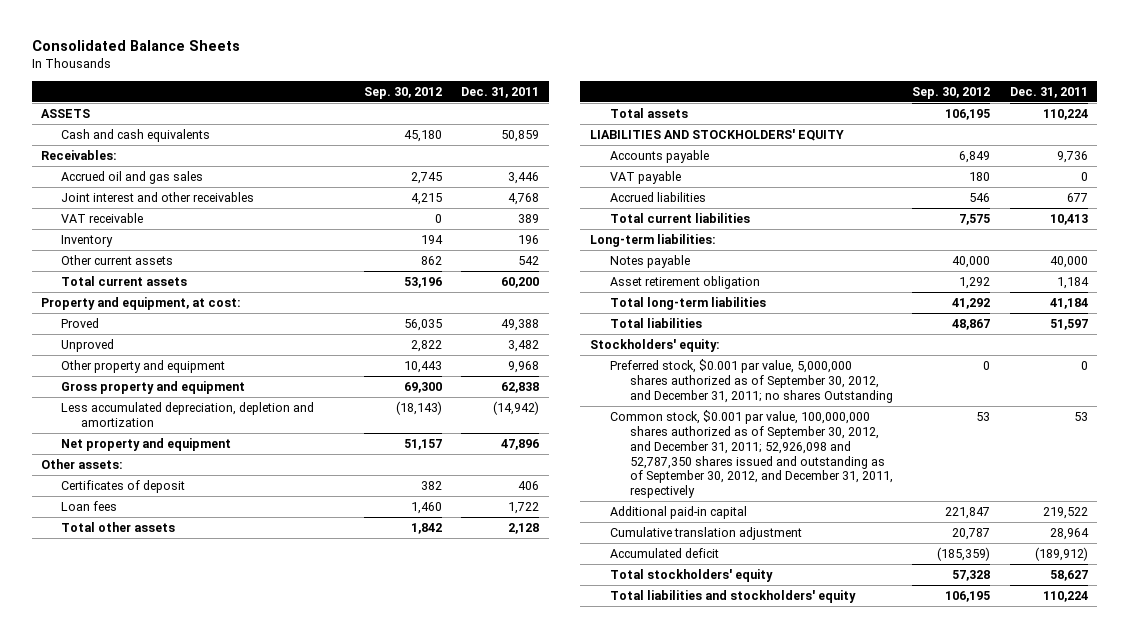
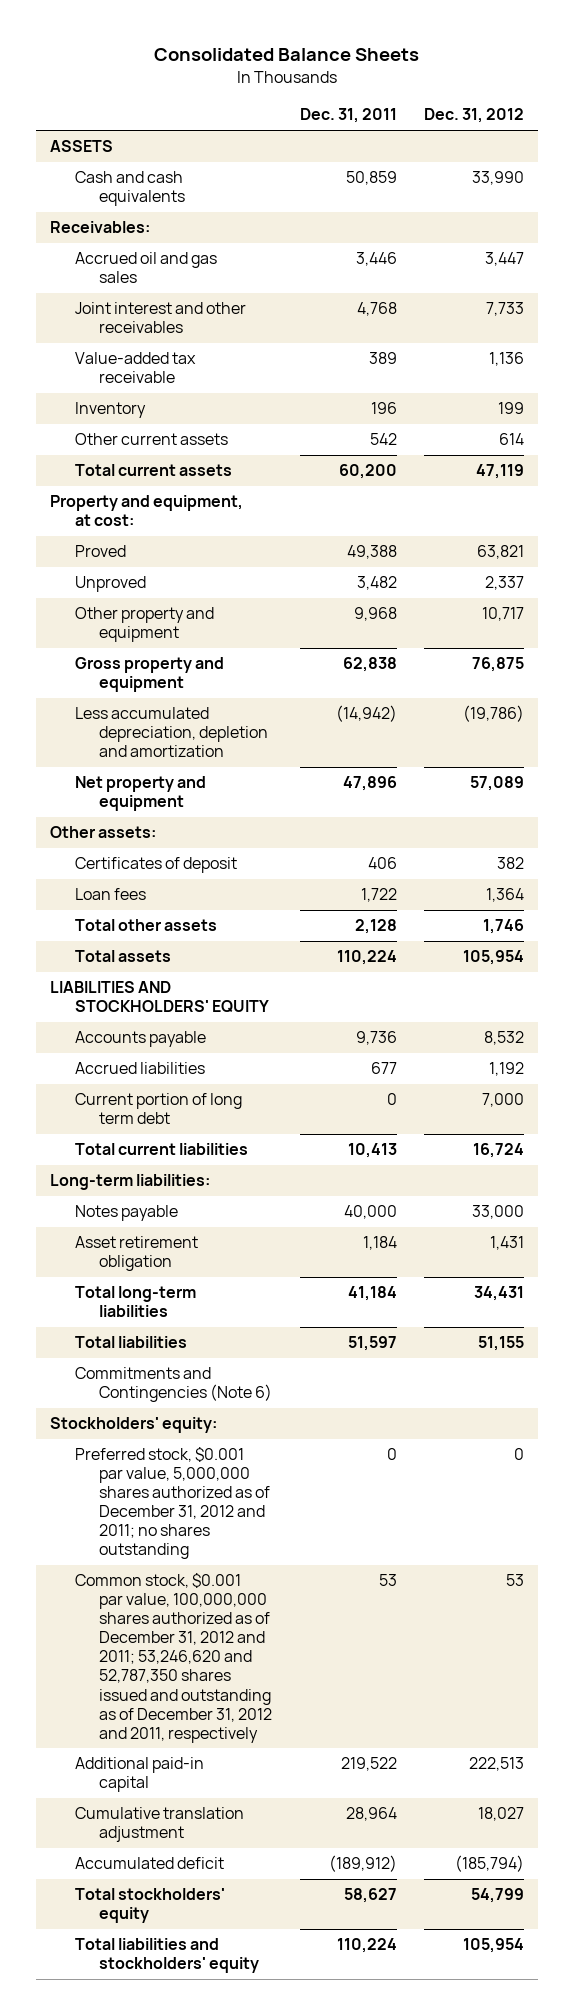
[363,86,442,99] Sep. 30, 2012 -> none
none -> [424,108,525,124] Dec. 31, 2012
[61,212,144,223] VAT receivable -> [74,352,196,384] Value-added tax receivable
[610,170,682,184] VAT payable -> none
none -> [74,1093,242,1125] Current portion of long term debt
none -> [74,1367,273,1403] Commitments and Contingencies (Note 6)
[610,358,894,403] Preferred stock, $0.001 par value, 5,000,000 shares authorized as of September 30, 2012, and December 31, 2011; no shares Outstanding -> [74,1447,271,1560] Preferred stock, $0.001 par value, 5,000,000 shares authorized as of December 31, 2012 and 2011; no shares outstanding
[610,409,894,499] Common stock, $0.001 par value, 100,000,000 shares authorized as of September 30, 2012, and December 31, 2011; 52,926,098 and 52,787,350 shares issued and outstanding as of September 30, 2012, and December 31, 2011, respectively -> [74,1573,273,1743] Common stock, $0.001 par value, 100,000,000 shares authorized as of December 31, 2012 and 2011; 53,246,620 and 52,787,350 shares issued and outstanding as of December 31, 2012 and 2011, respectively

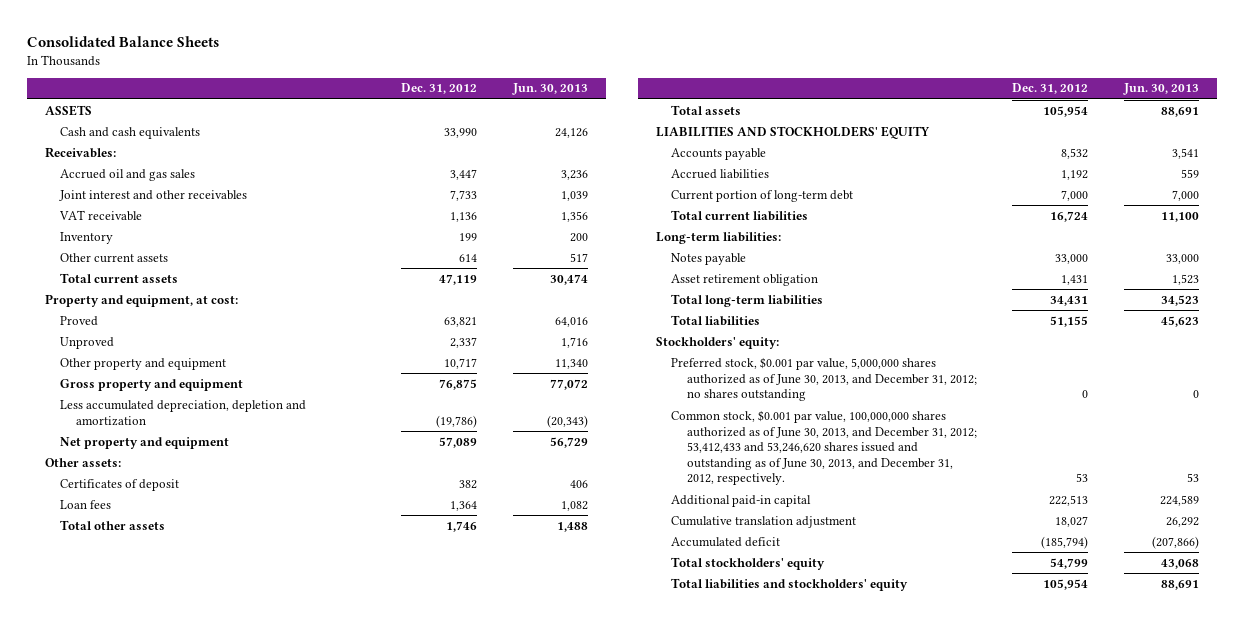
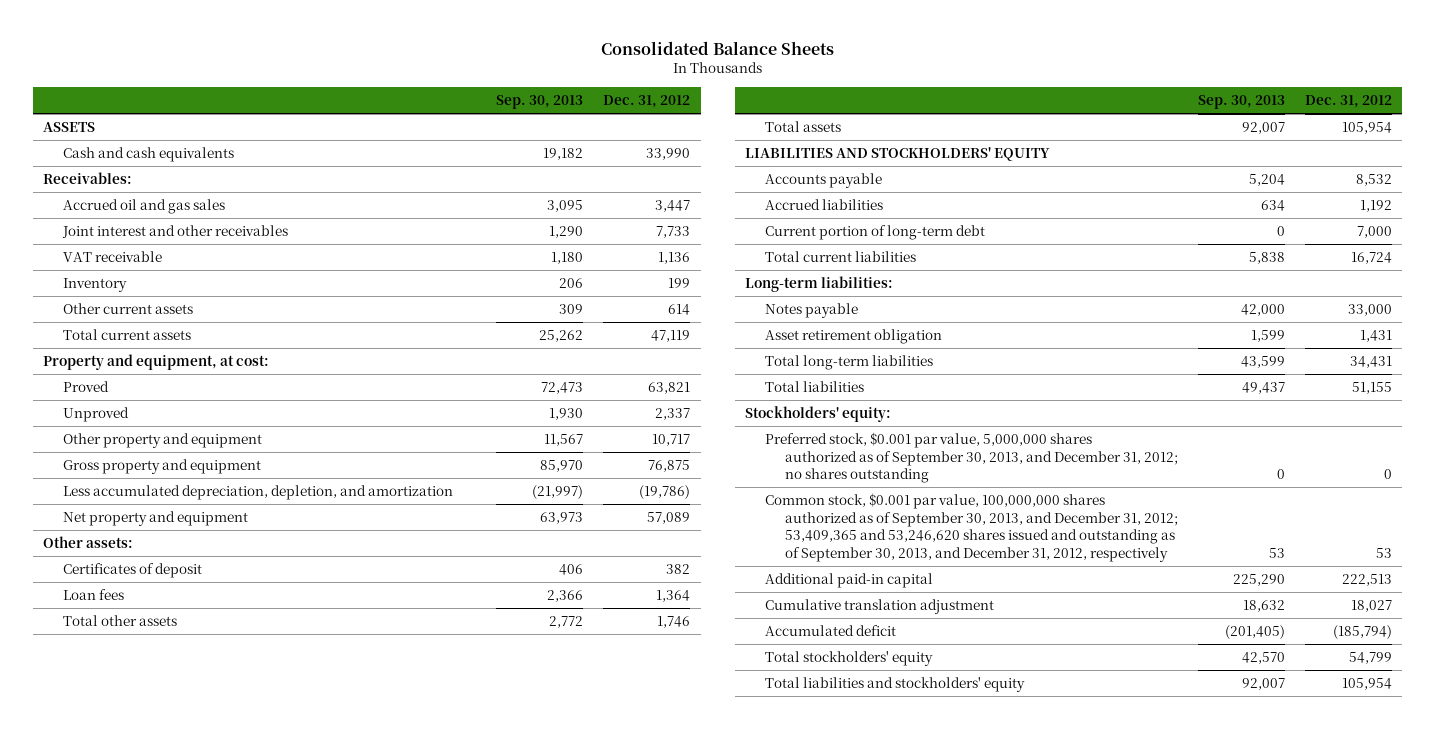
[512,83,589,96] Jun. 30, 2013 -> none
none -> [496,95,584,110] Sep. 30, 2013
[60,399,307,426] Less accumulated depreciation, depletion and amortization -> [63,485,454,501] Less accumulated depreciation, depletion, and amortization
[671,356,977,402] Preferred stock, $0.001 par value, 5,000,000 shares authorized as of June 30, 2013, and December 31, 2012; no shares outstanding -> [764,432,1178,484] Preferred stock, $0.001 par value, 5,000,000 shares authorized as of September 30, 2013, and December 31, 2012; no shares outstanding
[671,409,977,486] Common stock, $0.001 par value, 100,000,000 shares authorized as of June 30, 2013, and December 31, 2012; 53,412,433 and 53,246,620 shares issued and outstanding as of June 30, 2013, and December 31, 2012, respectively. -> [764,493,1178,562] Common stock, $0.001 par value, 100,000,000 shares authorized as of September 30, 2013, and December 31, 2012; 53,409,365 and 53,246,620 shares issued and outstanding as of September 30, 2013, and December 31, 2012, respectively

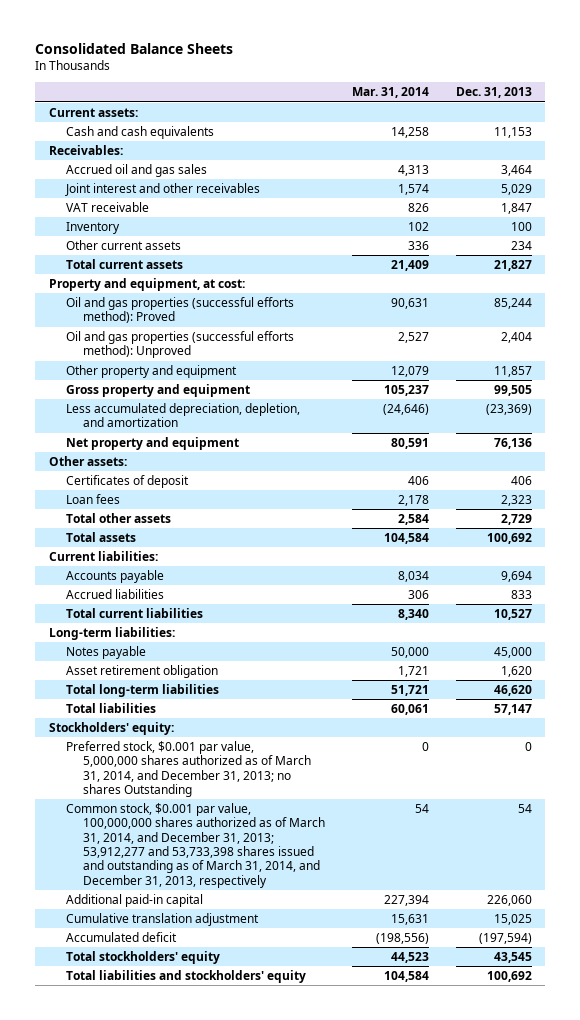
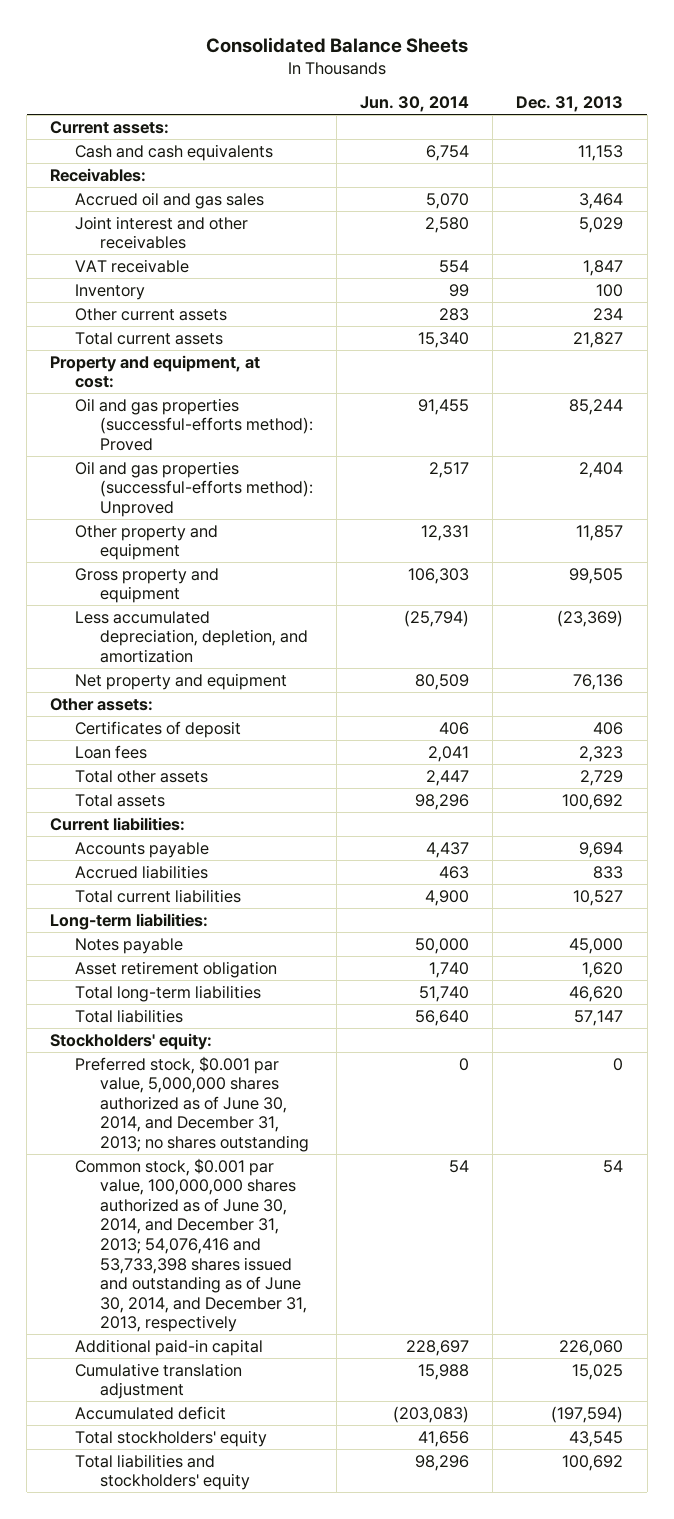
[351,87,429,99] Mar. 31, 2014 -> none
none -> [359,96,469,113] Jun. 30, 2014
[65,297,294,324] Oil and gas properties (successful efforts method): Proved -> [75,397,313,451] Oil and gas properties (successful-efforts method): Proved
[65,331,294,359] Oil and gas properties (successful efforts method): Unproved -> [75,460,313,517] Oil and gas properties (successful-efforts method): Unproved
[65,741,311,797] Preferred stock, $0.001 par value, 5,000,000 shares authorized as of March 31, 2014, and December 31, 2013; no shares Outstanding -> [75,1055,309,1153] Preferred stock, $0.001 par value, 5,000,000 shares authorized as of June 30, 2014, and December 31, 2013; no shares outstanding
[65,803,325,888] Common stock, $0.001 par value, 100,000,000 shares authorized as of March 31, 2014, and December 31, 2013; 53,912,277 and 53,733,398 shares issued and outstanding as of March 31, 2014, and December 31, 2013, respectively -> [75,1157,307,1333] Common stock, $0.001 par value, 100,000,000 shares authorized as of June 30, 2014, and December 31, 2013; 54,076,416 and 53,733,398 shares issued and outstanding as of June 30, 2014, and December 31, 2013, respectively

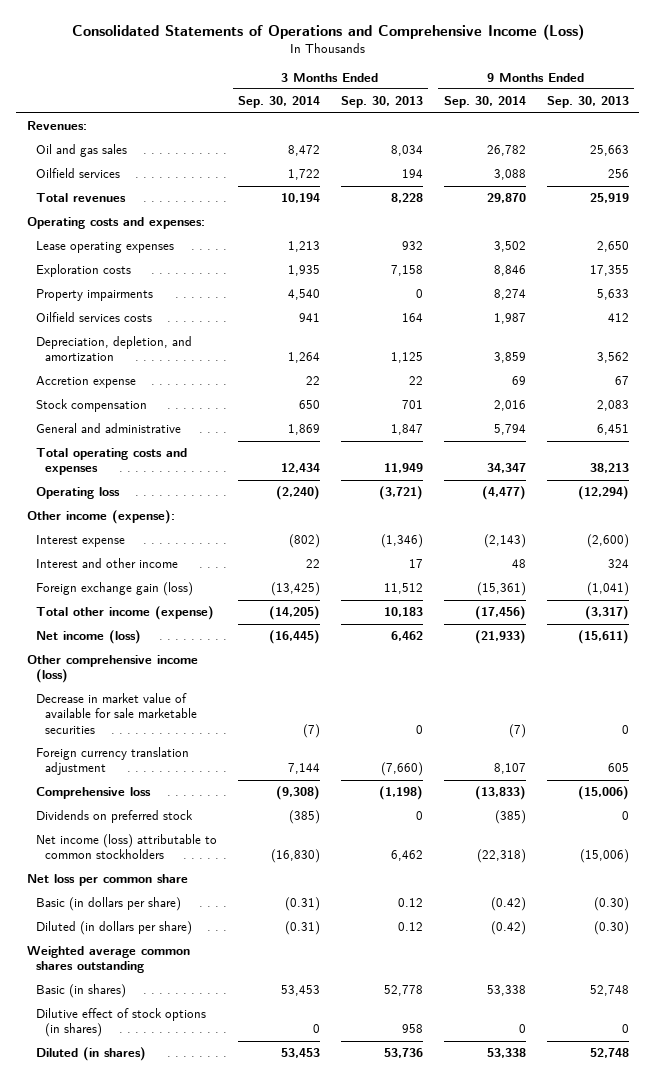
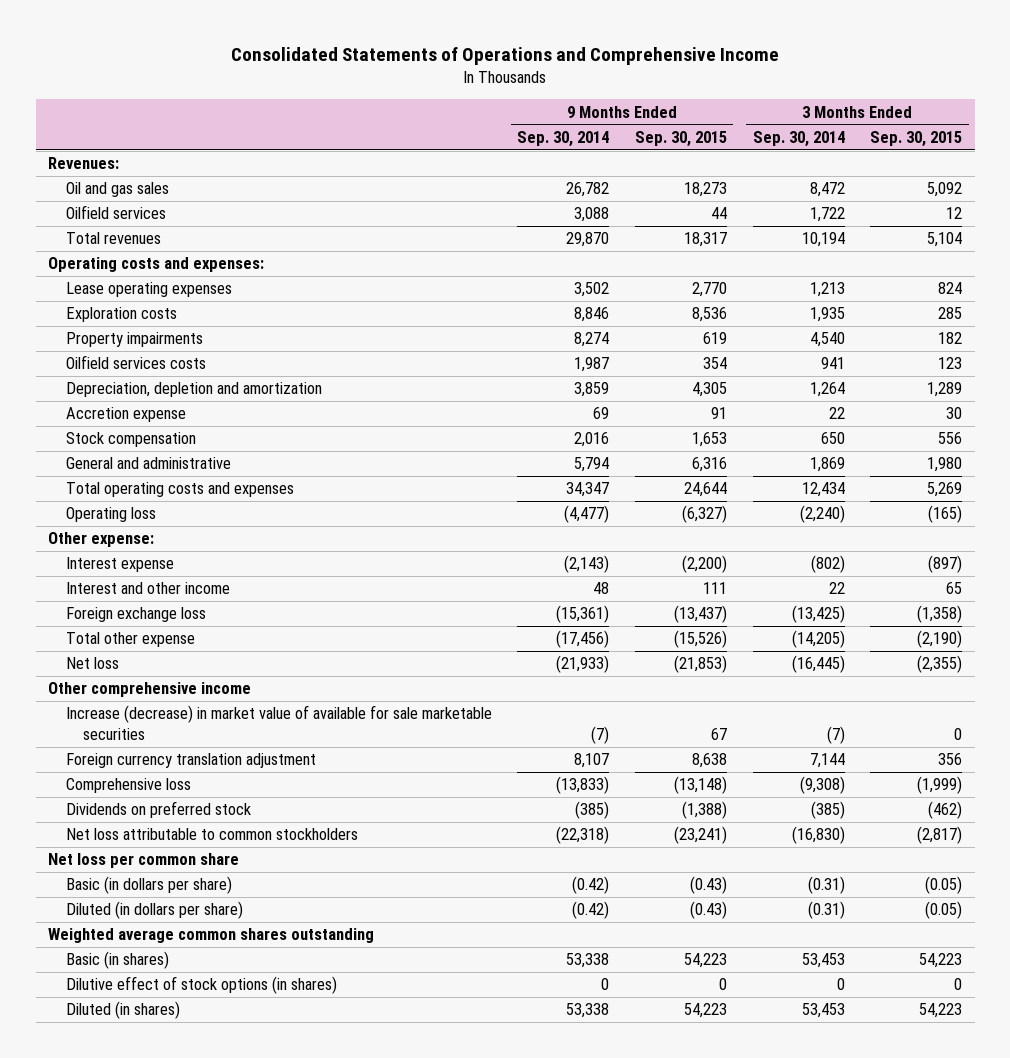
[71,23,584,40] Consolidated Statements of Operations and Comprehensive Income (Loss) -> [231,46,780,65] Consolidated Statements of Operations and Comprehensive Income
[340,96,423,109] Sep. 30, 2013 -> none
[546,96,629,109] Sep. 30, 2013 -> none
none -> [634,130,727,147] Sep. 30, 2015
none -> [870,130,963,147] Sep. 30, 2015
[35,336,192,362] Depreciation, depletion, and amortization -> [65,382,322,398] Depreciation, depletion and amortization
[26,510,175,525] Other income (expense): -> [48,532,155,548] Other expense:
[35,582,193,597] Foreign exchange gain (loss) -> [65,607,206,623] Foreign exchange loss
[35,606,214,621] Total other income (expense) -> [65,632,195,648] Total other expense
[35,630,141,645] Net income (loss) -> [65,657,119,670] Net loss
[26,655,198,684] Other comprehensive income (loss) -> [48,682,252,698] Other comprehensive income
[35,693,197,734] Decrease in market value of available for sale marketable securities -> [65,705,492,741] Increase (decrease) in market value of available for sale marketable securities
[35,834,217,860] Net income (loss) attributable to common stockholders -> [65,828,358,841] Net loss attributable to common stockholders

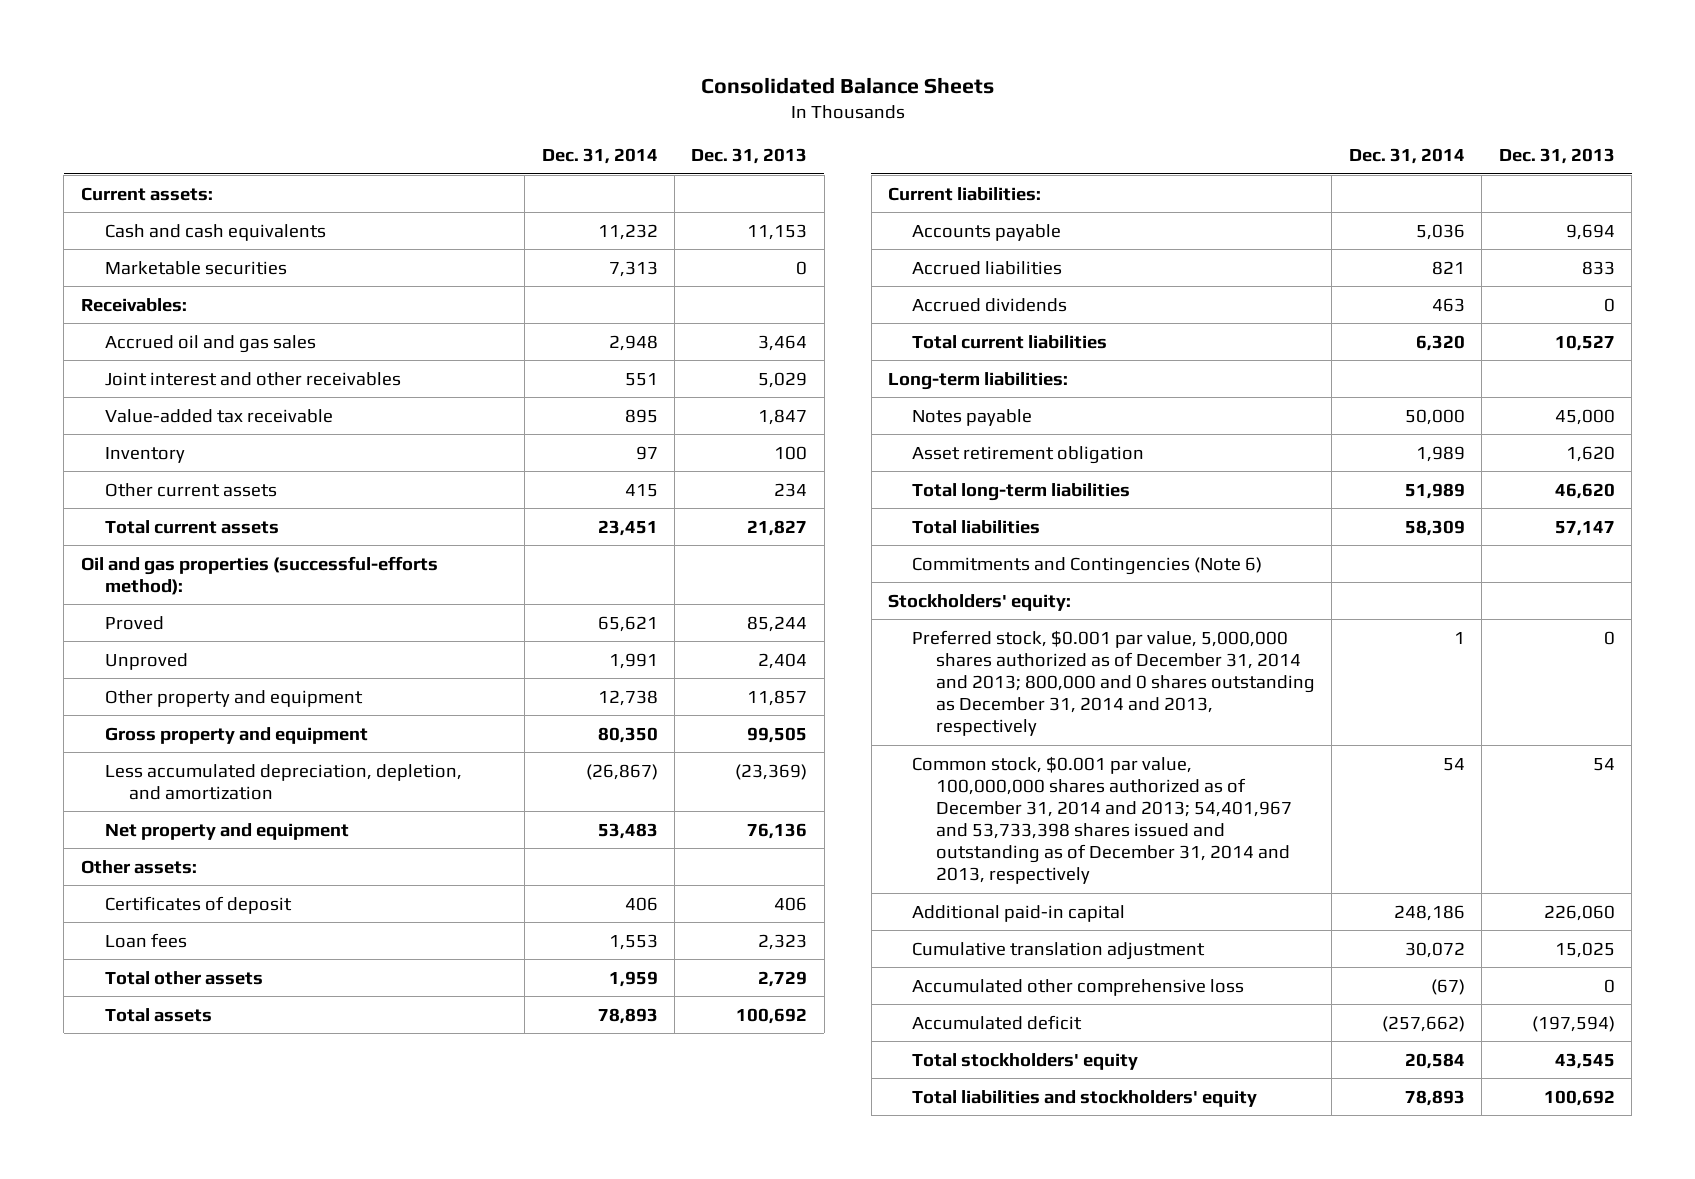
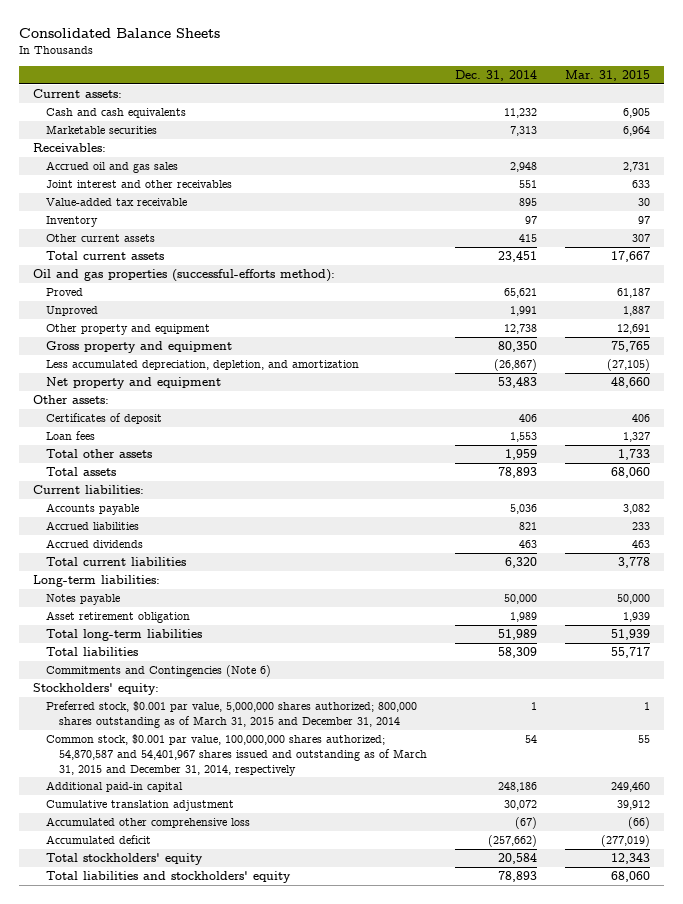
[691,148,808,165] Dec. 31, 2013 -> none
none -> [565,69,651,81] Mar. 31, 2015
[911,629,1316,737] Preferred stock, $0.001 par value, 5,000,000 shares authorized as of December 31, 2014 and 2013; 800,000 and 0 shares outstanding as December 31, 2014 and 2013, respectively -> [45,701,417,728] Preferred stock, $0.001 par value, 5,000,000 shares authorized; 800,000 shares outstanding as of March 31, 2015 and December 31, 2014
[911,755,1293,885] Common stock, $0.001 par value, 100,000,000 shares authorized as of December 31, 2014 and 2013; 54,401,967 and 53,733,398 shares issued and outstanding as of December 31, 2014 and 2013, respectively -> [45,734,428,776] Common stock, $0.001 par value, 100,000,000 shares authorized; 54,870,587 and 54,401,967 shares issued and outstanding as of March 31, 2015 and December 31, 2014, respectively

